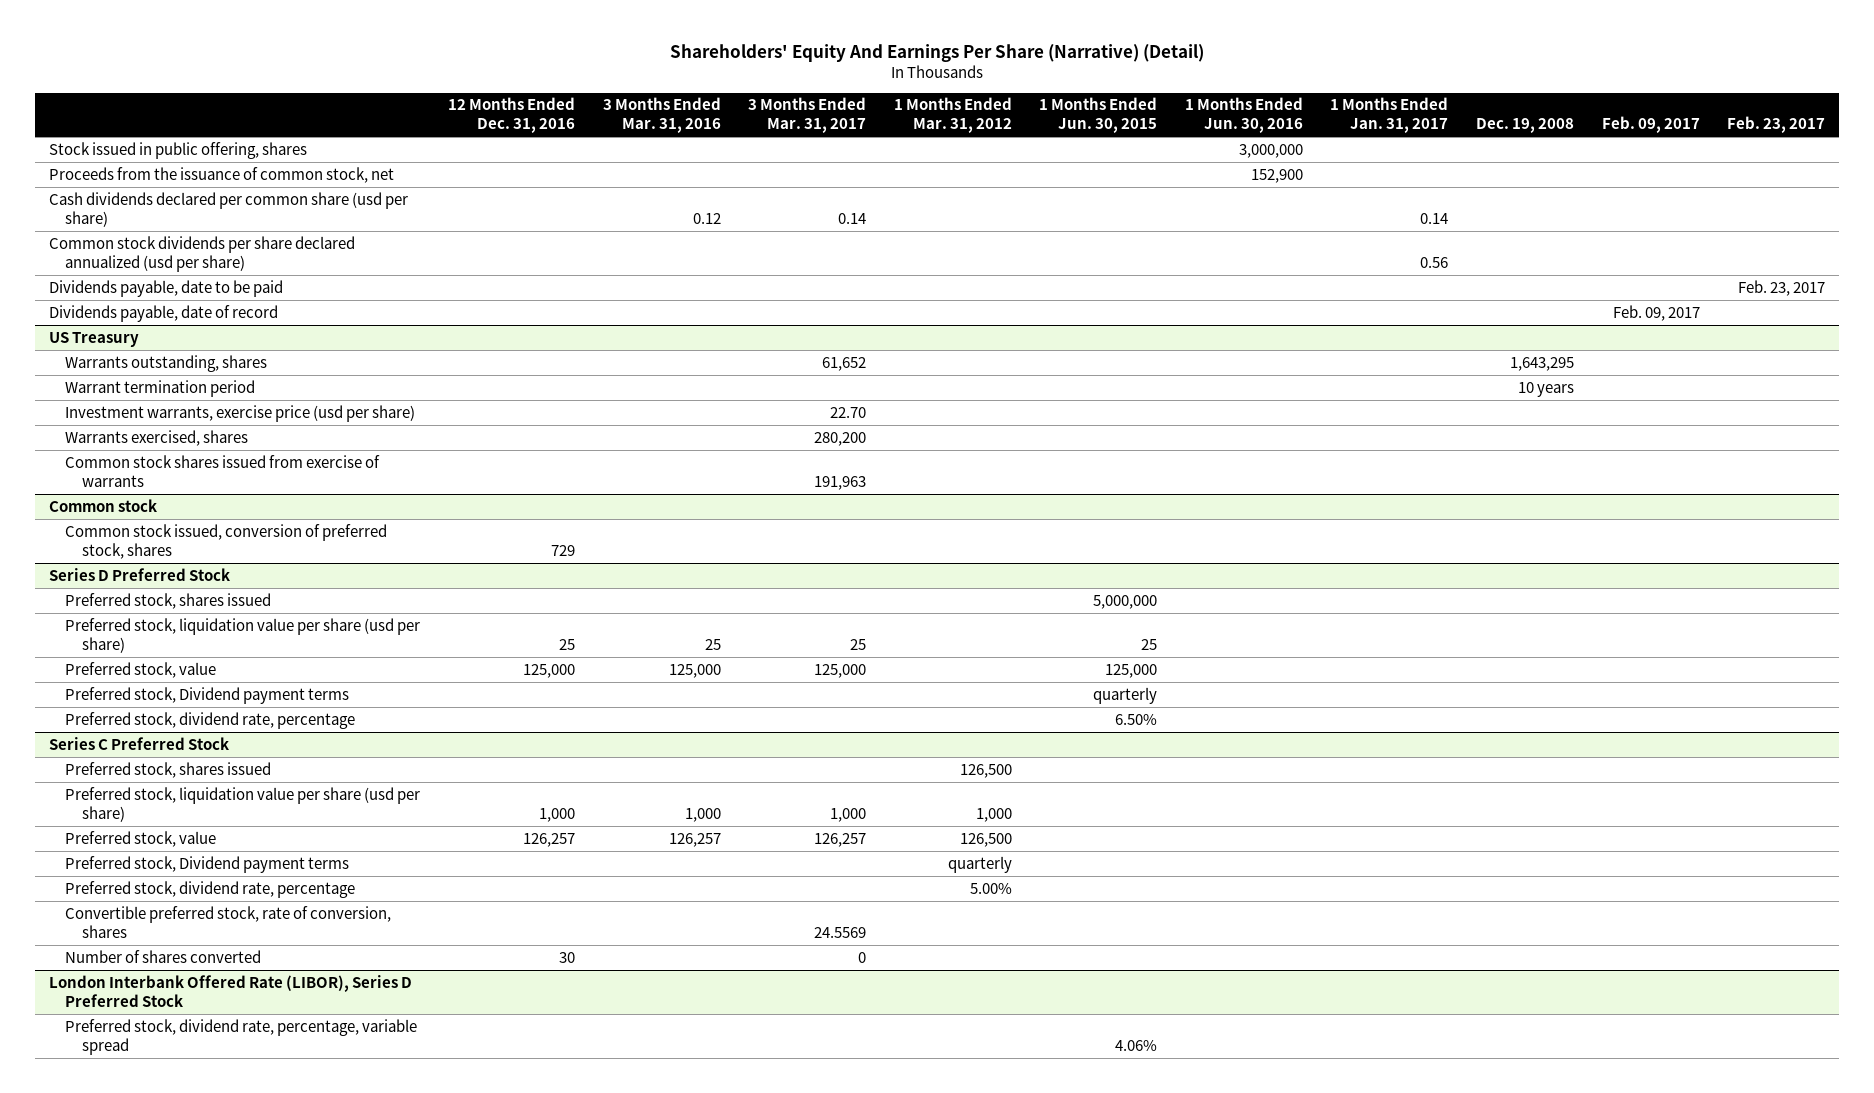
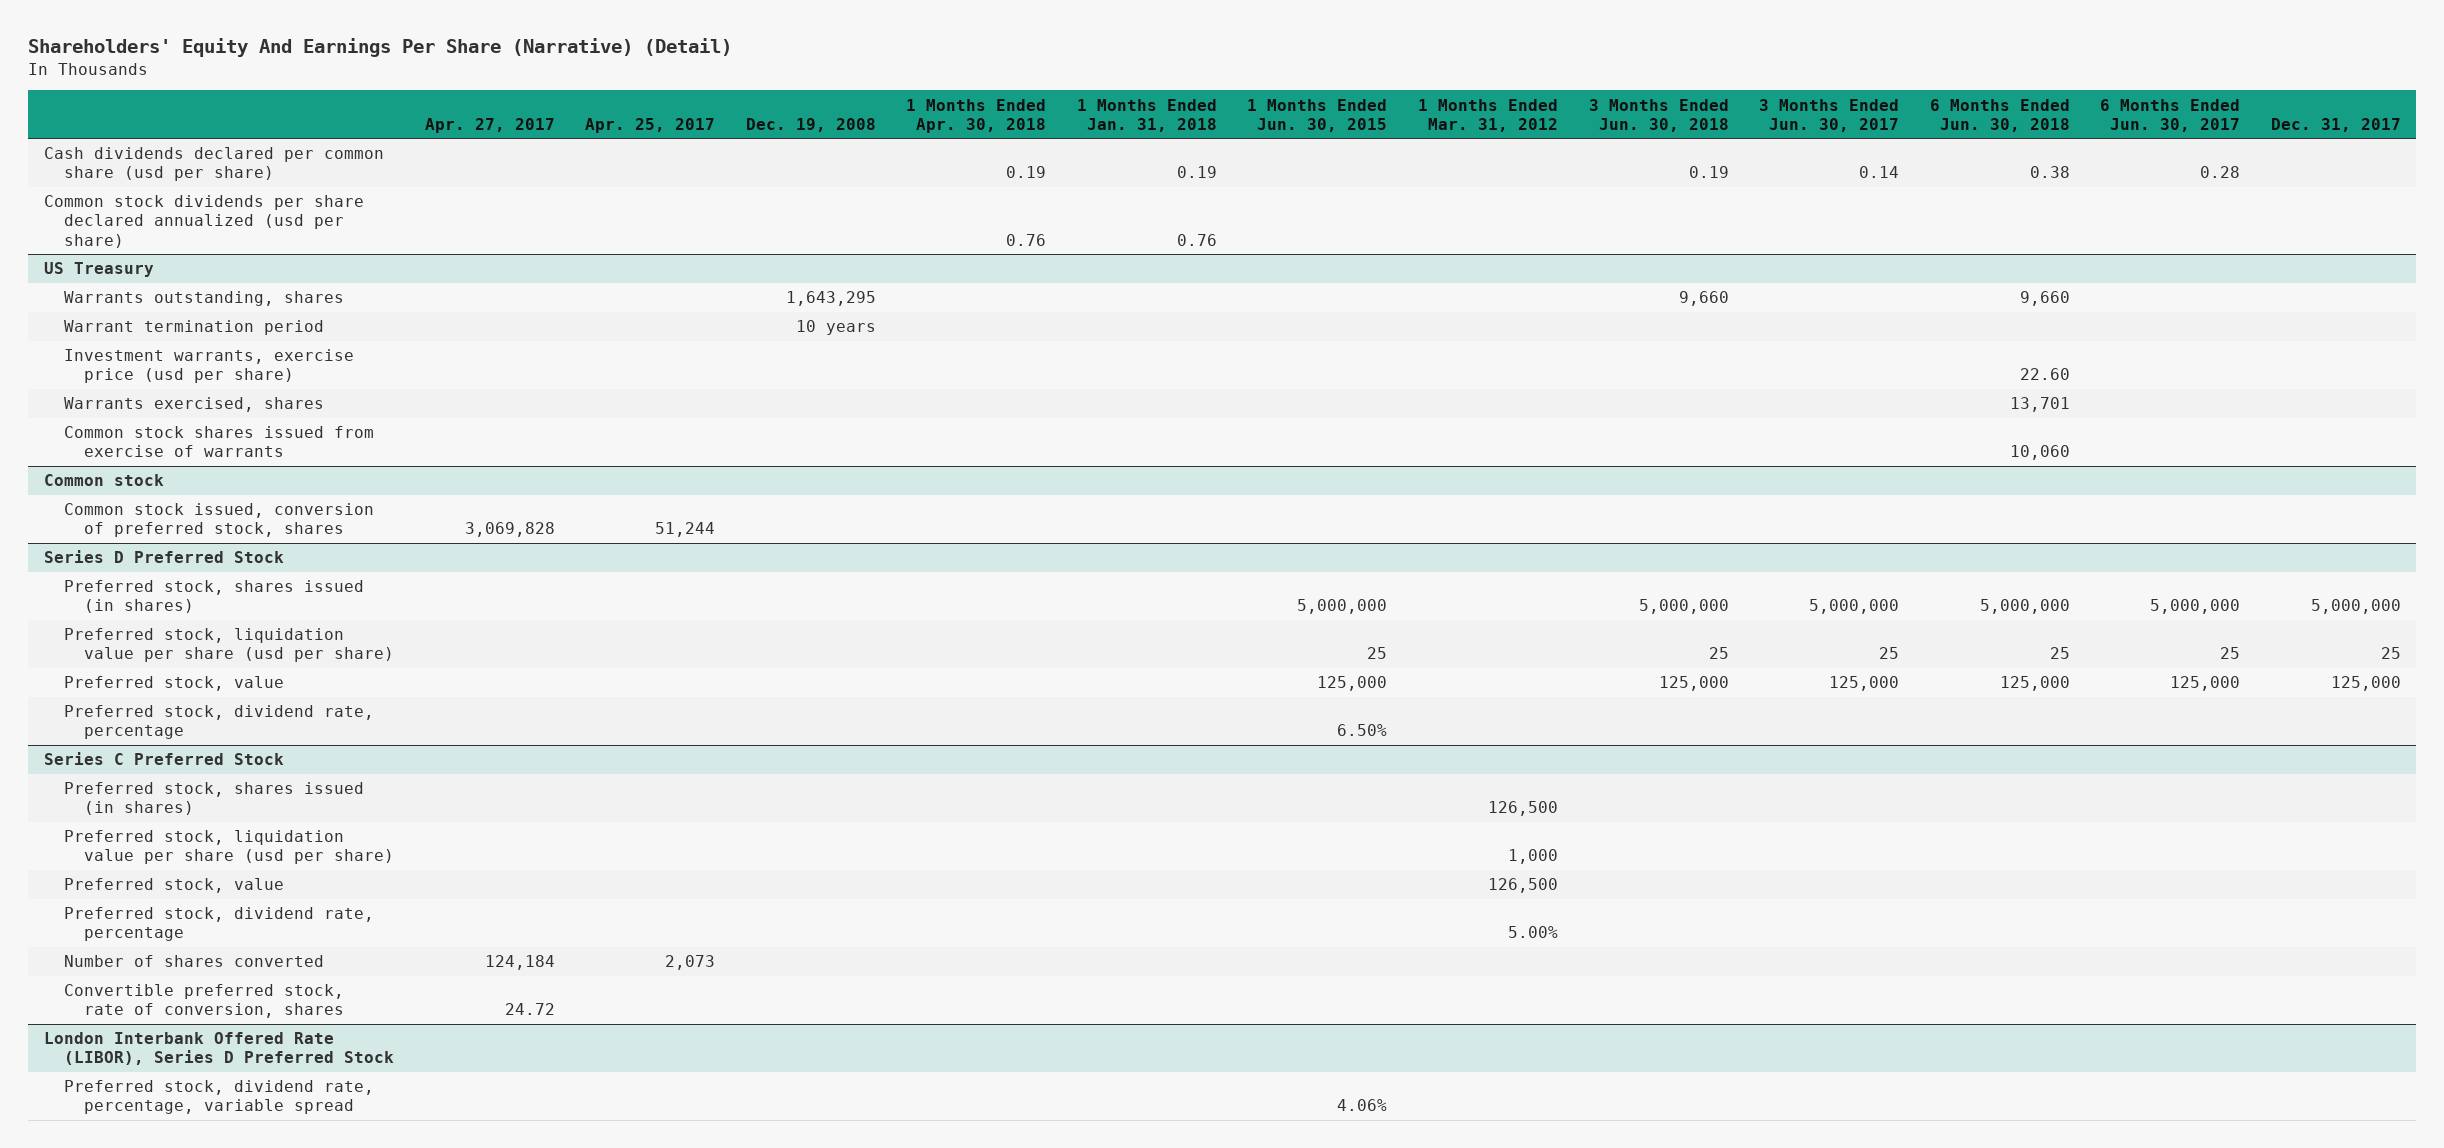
[448,97,576,134] 12 Months Ended Dec. 31, 2016 -> none
[602,97,721,134] 3 Months Ended Mar. 31, 2016 -> none
[748,97,867,134] 3 Months Ended Mar. 31, 2017 -> none
[1184,97,1303,134] 1 Months Ended Jun. 30, 2016 -> none
[1330,97,1449,134] 1 Months Ended Jan. 31, 2017 -> none
[1601,116,1700,134] Feb. 09, 2017 -> none
[1727,116,1826,134] Feb. 23, 2017 -> none
none -> [424,117,555,133] Apr. 27, 2017
none -> [585,117,716,133] Apr. 25, 2017
none -> [906,98,1047,133] 1 Months Ended Apr. 30, 2018
none -> [1076,98,1217,132] 1 Months Ended Jan. 31, 2018
none -> [1588,98,1729,132] 3 Months Ended Jun. 30, 2018
none -> [1759,98,1900,132] 3 Months Ended Jun. 30, 2017
none -> [1929,98,2070,132] 6 Months Ended Jun. 30, 2018
none -> [2100,98,2241,132] 6 Months Ended Jun. 30, 2017
none -> [2270,117,2401,132] Dec. 31, 2017
[48,141,307,159] Stock issued in public offering, shares -> none
[48,166,394,183] Proceeds from the issuance of common stock, net -> none
[48,279,283,297] Dividends payable, date to be paid -> none
[48,304,278,322] Dividends payable, date of record -> none
[65,592,272,609] Preferred stock, shares issued -> [63,580,364,614] Preferred stock, shares issued (in shares)
[65,686,350,704] Preferred stock, Dividend payment terms -> none
[65,761,272,778] Preferred stock, shares issued -> [63,782,364,816] Preferred stock, shares issued (in shares)
[65,855,350,873] Preferred stock, Dividend payment terms -> none
[65,905,392,938] Convertible preferred stock, rate of conversion, shares -> [63,984,345,1019] Convertible preferred stock, rate of conversion, shares

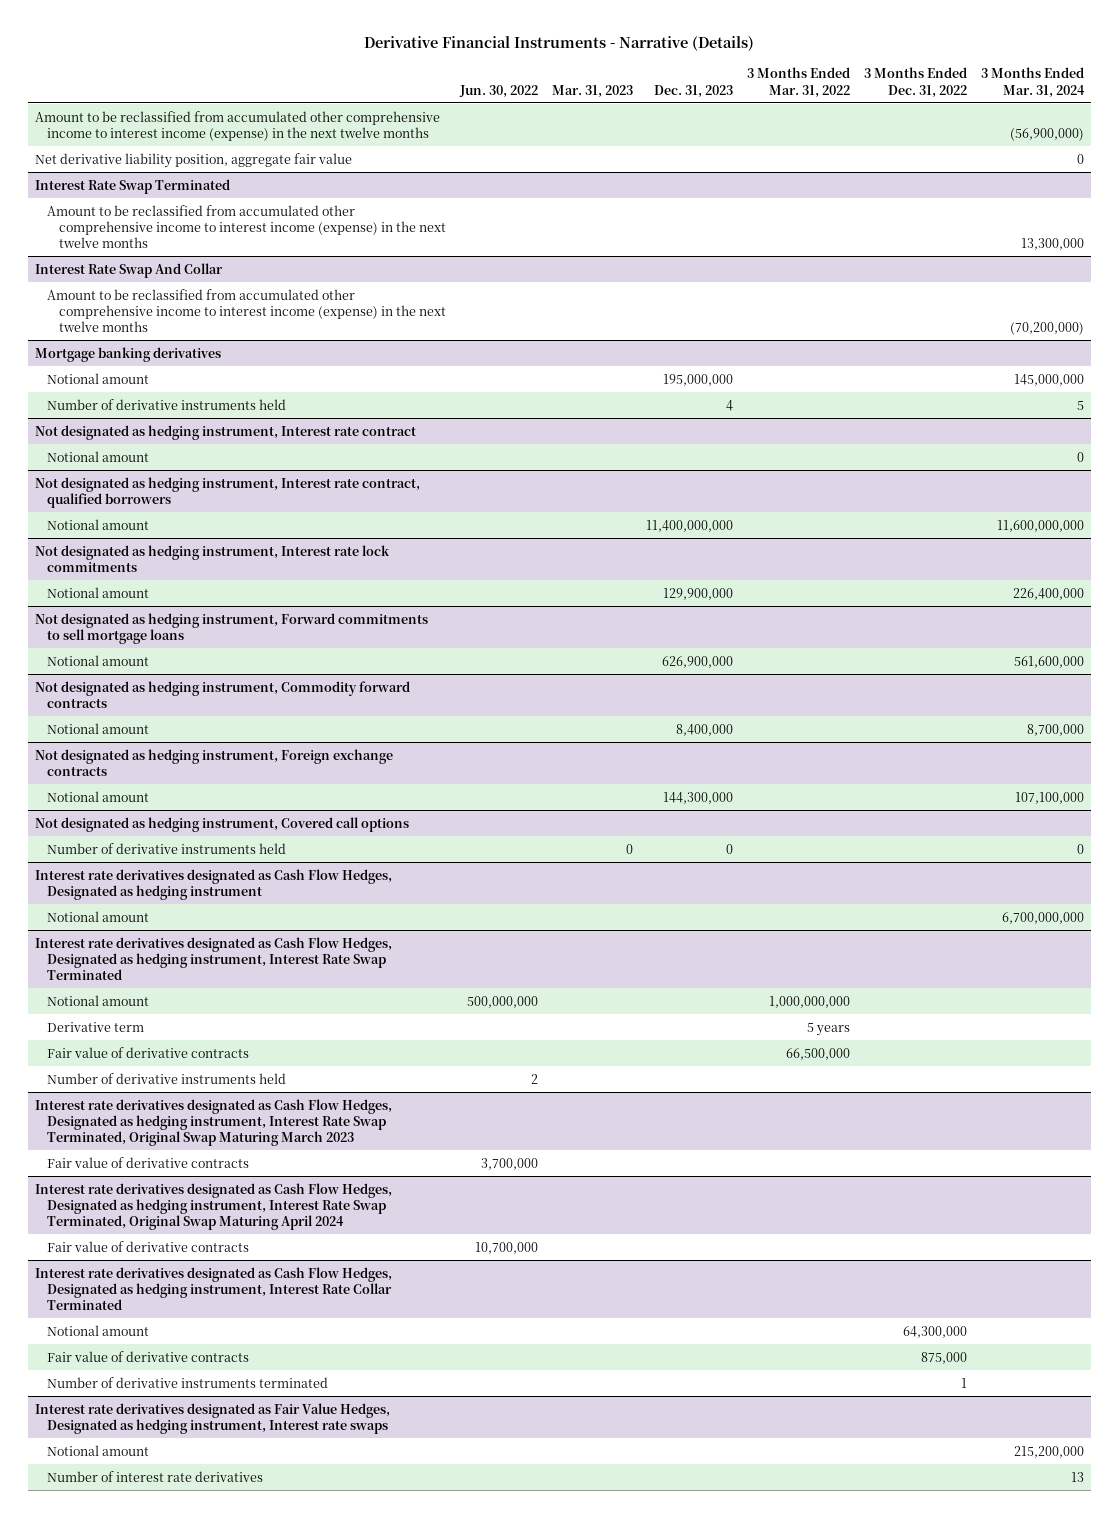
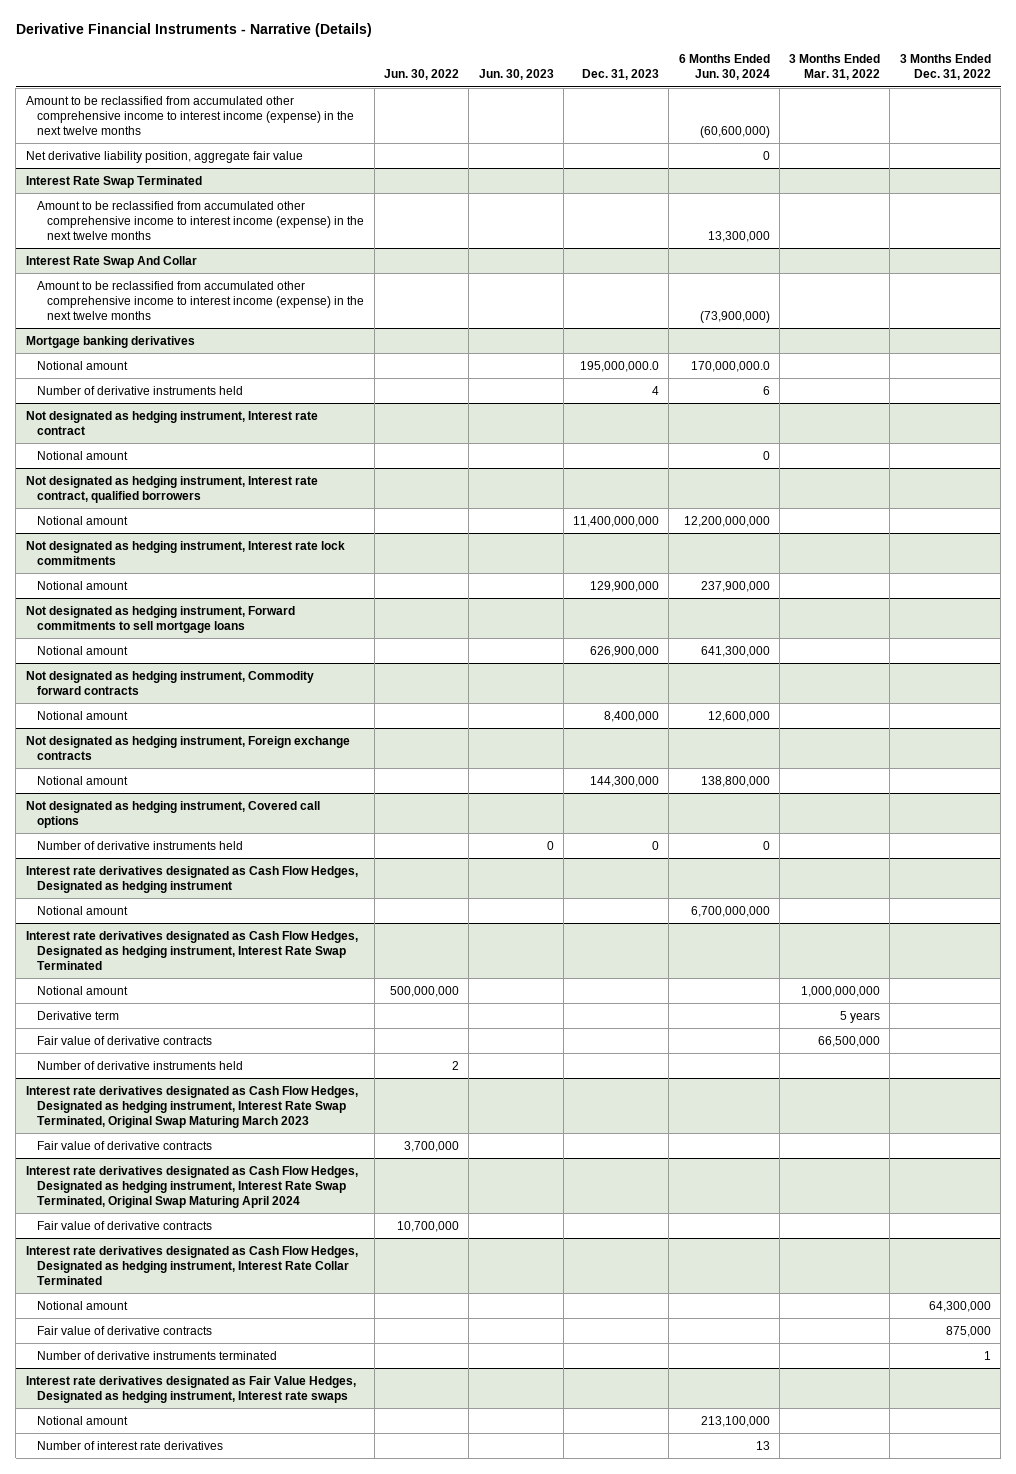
[551,84,633,98] Mar. 31, 2023 -> none
[980,67,1085,98] 3 Months Ended Mar. 31, 2024 -> none
none -> [478,69,554,81] Jun. 30, 2023
none -> [678,53,770,81] 6 Months Ended Jun. 30, 2024
[663,373,734,386] 195,000,000 -> [580,360,660,372] 195,000,000.0

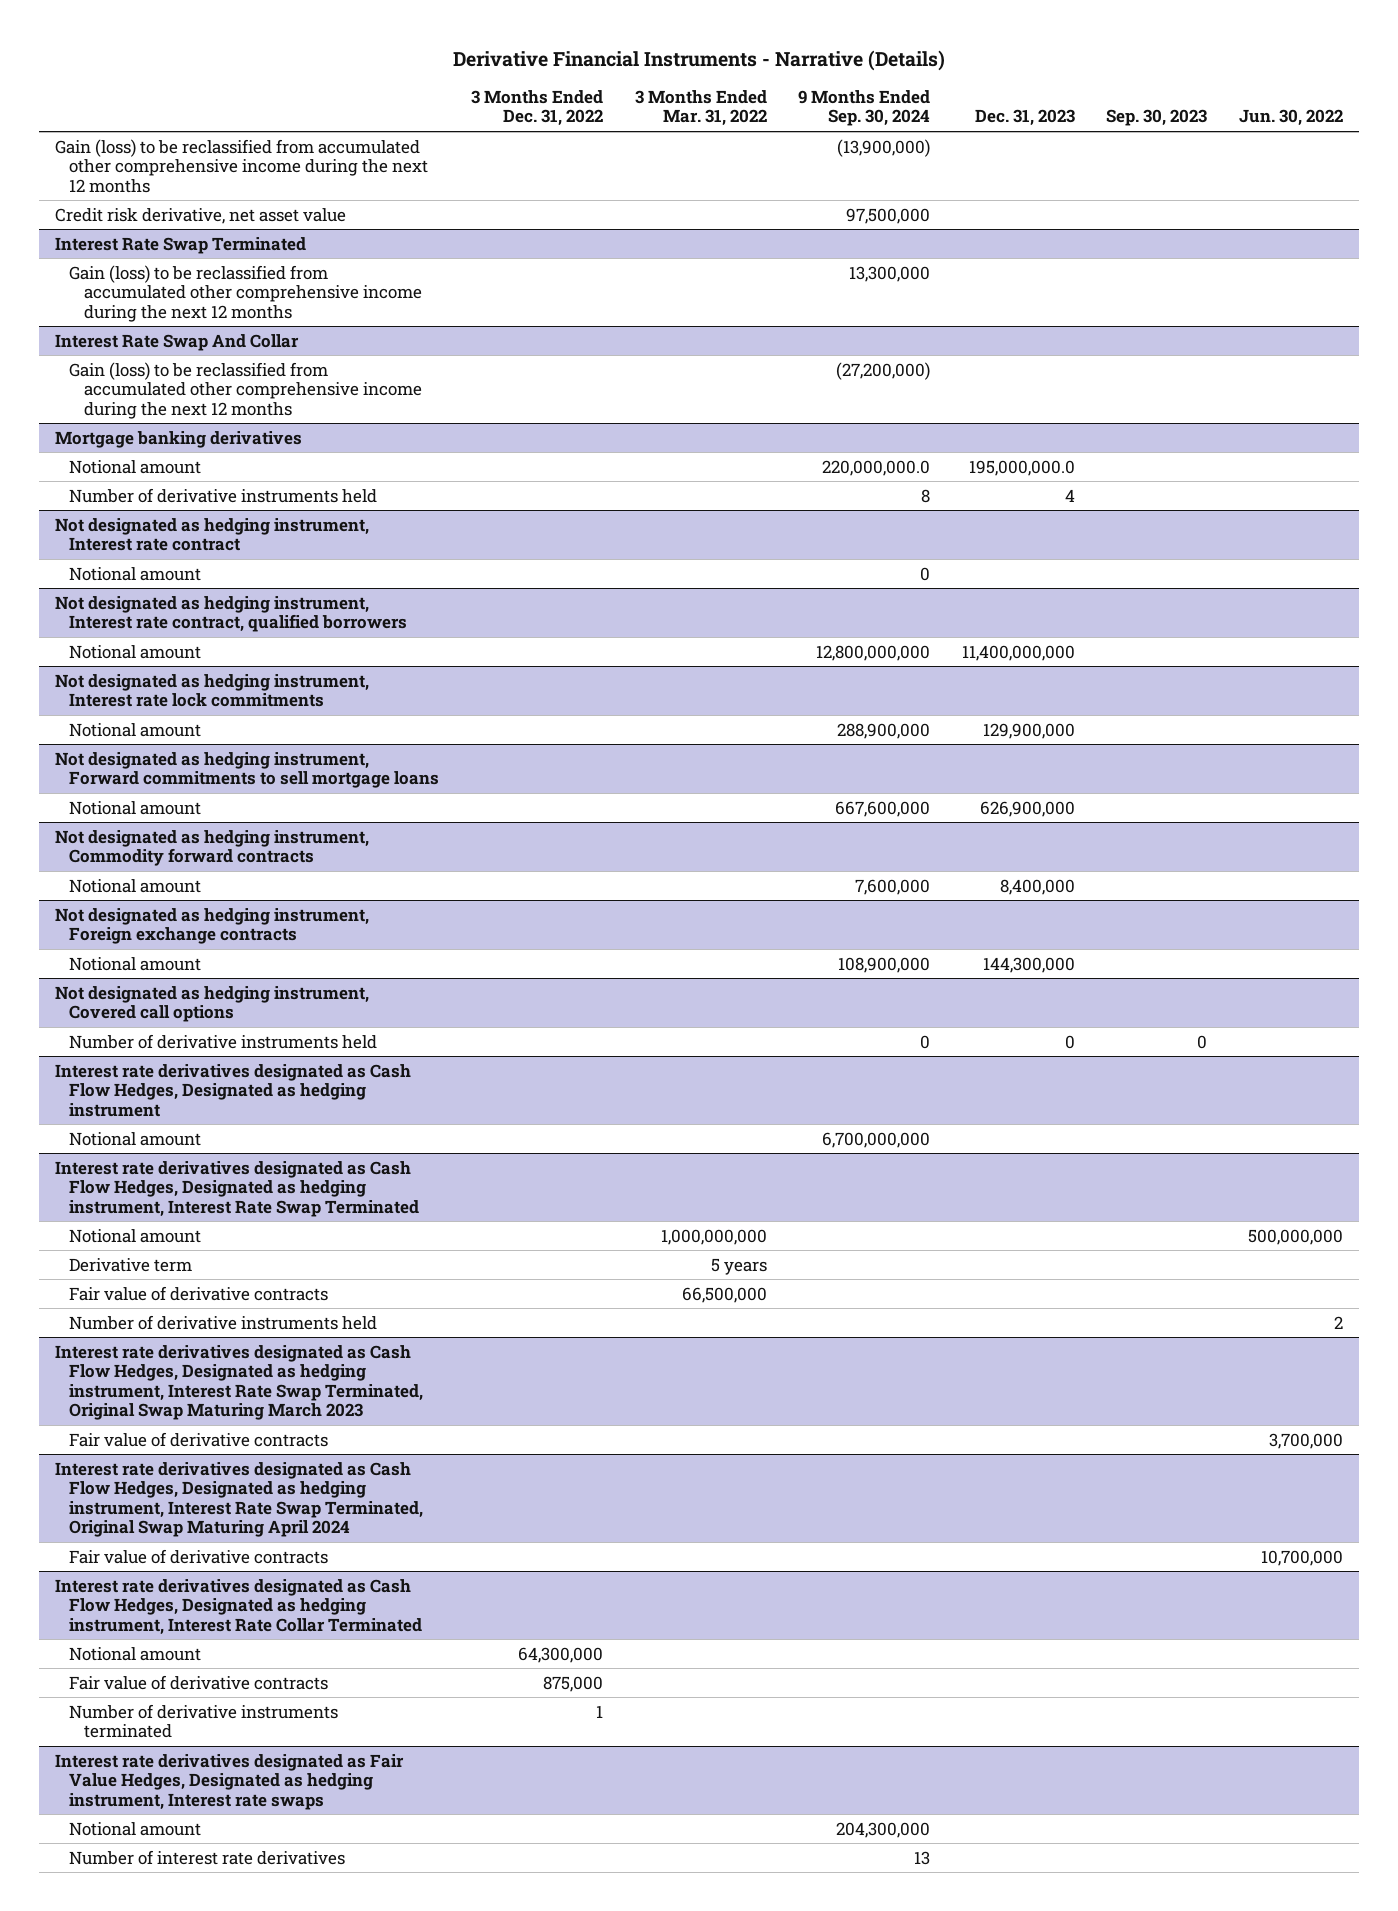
[478,69,554,81] Jun. 30, 2023 -> none
[678,53,770,81] 6 Months Ended Jun. 30, 2024 -> none
none -> [798,89,931,127] 9 Months Ended Sep. 30, 2024
none -> [1106,109,1208,127] Sep. 30, 2023
[25,150,303,163] Net derivative liability position, aggregate fair value -> none
[25,95,354,136] Amount to be reclassified from accumulated other comprehensive income to interest income (expense) in the next twelve months -> [55,138,429,193] Gain (loss) to be reclassified from accumulated other comprehensive income during the next 12 months
none -> [55,207,347,224] Credit risk derivative, net asset value
[36,200,365,241] Amount to be reclassified from accumulated other comprehensive income to interest income (expense) in the next twelve months -> [69,264,422,322] Gain (loss) to be reclassified from accumulated other comprehensive income during the next 12 months
[36,280,365,321] Amount to be reclassified from accumulated other comprehensive income to interest income (expense) in the next twelve months -> [69,361,422,419] Gain (loss) to be reclassified from accumulated other comprehensive income during the next 12 months

